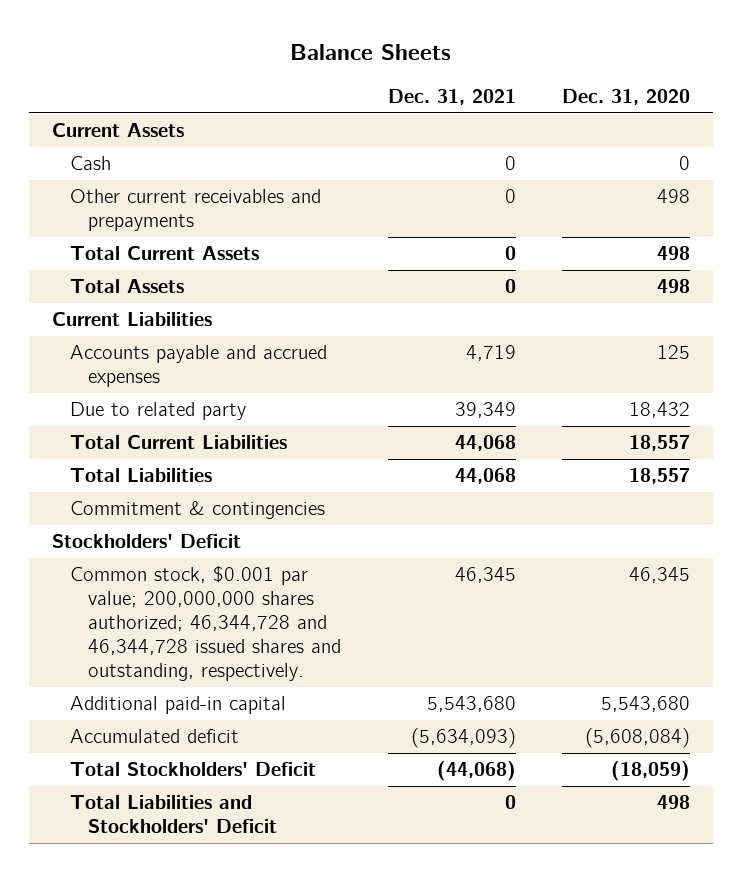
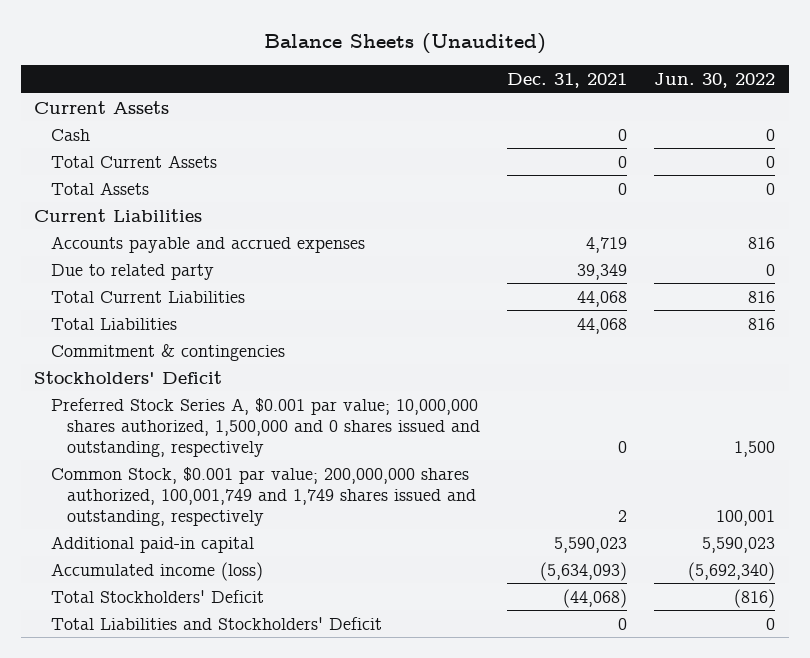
[290,43,452,60] Balance Sheets -> [263,32,546,54] Balance Sheets (Unaudited)
[562,89,691,106] Dec. 31, 2020 -> none
none -> [654,73,776,89] Jun. 30, 2022
[70,189,322,232] Other current receivables and prepayments -> none
none -> [50,397,481,457] Preferred Stock Series A, $0.001 par value; 10,000,000 shares authorized, 1,500,000 and 0 shares issued and outstanding, respectively
[70,566,342,682] Common stock, $0.001 par value; 200,000,000 shares authorized; 46,344,728 and 46,344,728 issued shares and outstanding, respectively. -> [50,466,477,526] Common Stock, $0.001 par value; 200,000,000 shares authorized, 100,001,749 and 1,749 shares issued and outstanding, respectively
[454,567,516,584] 46,345 -> [618,509,628,522] 2
[426,696,516,713] 5,543,680 -> [554,536,628,553] 5,590,023
[70,729,240,744] Accumulated deficit -> [50,561,263,581] Accumulated income (loss)

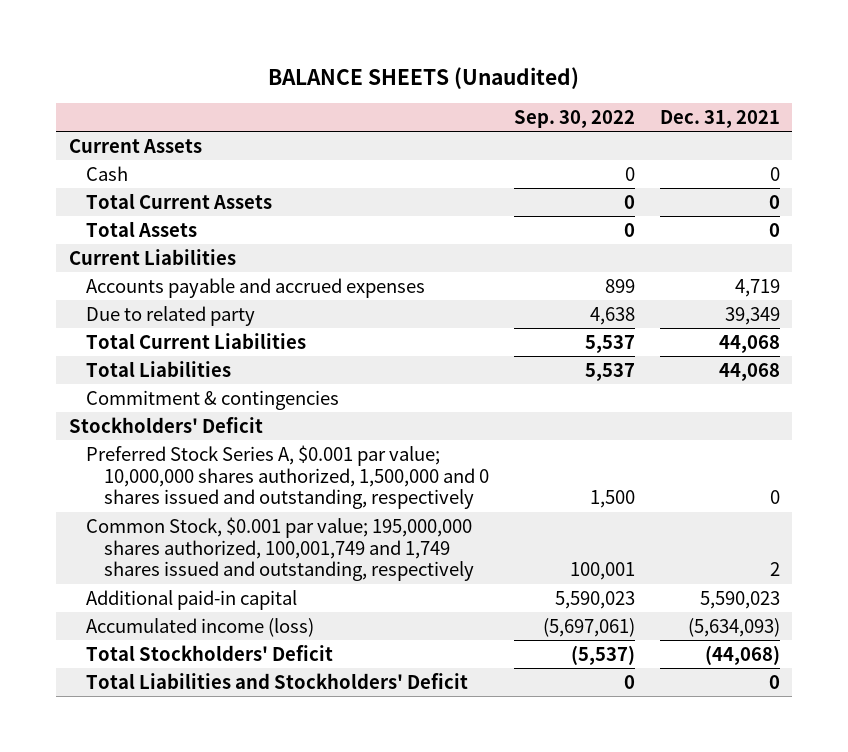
[263,32,546,54] Balance Sheets (Unaudited) -> [268,66,580,89] BALANCE SHEETS (Unaudited)
[654,73,776,89] Jun. 30, 2022 -> none
none -> [513,109,635,128] Sep. 30, 2022
[50,466,477,526] Common Stock, $0.001 par value; 200,000,000 shares authorized, 100,001,749 and 1,749 shares issued and outstanding, respectively -> [86,516,474,582] Common Stock, $0.001 par value; 195,000,000 shares authorized, 100,001,749 and 1,749 shares issued and outstanding, respectively

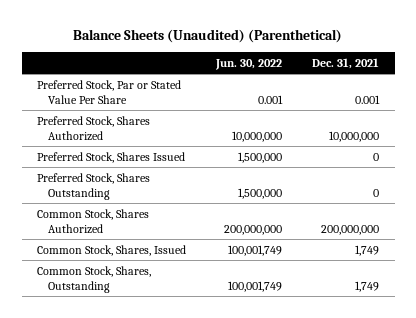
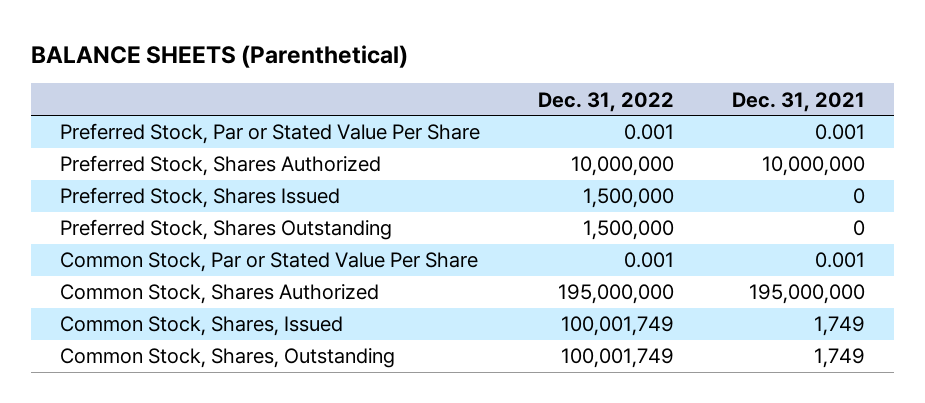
[73,29,343,44] Balance Sheets (Unaudited) (Parenthetical) -> [30,44,408,68] BALANCE SHEETS (Parenthetical)
[215,58,283,70] Jun. 30, 2022 -> none
none -> [537,91,674,112] Dec. 31, 2022
none -> [59,252,478,273] Common Stock, Par or Stated Value Per Share
[321,224,380,235] 200,000,000 -> [748,284,865,305] 195,000,000

